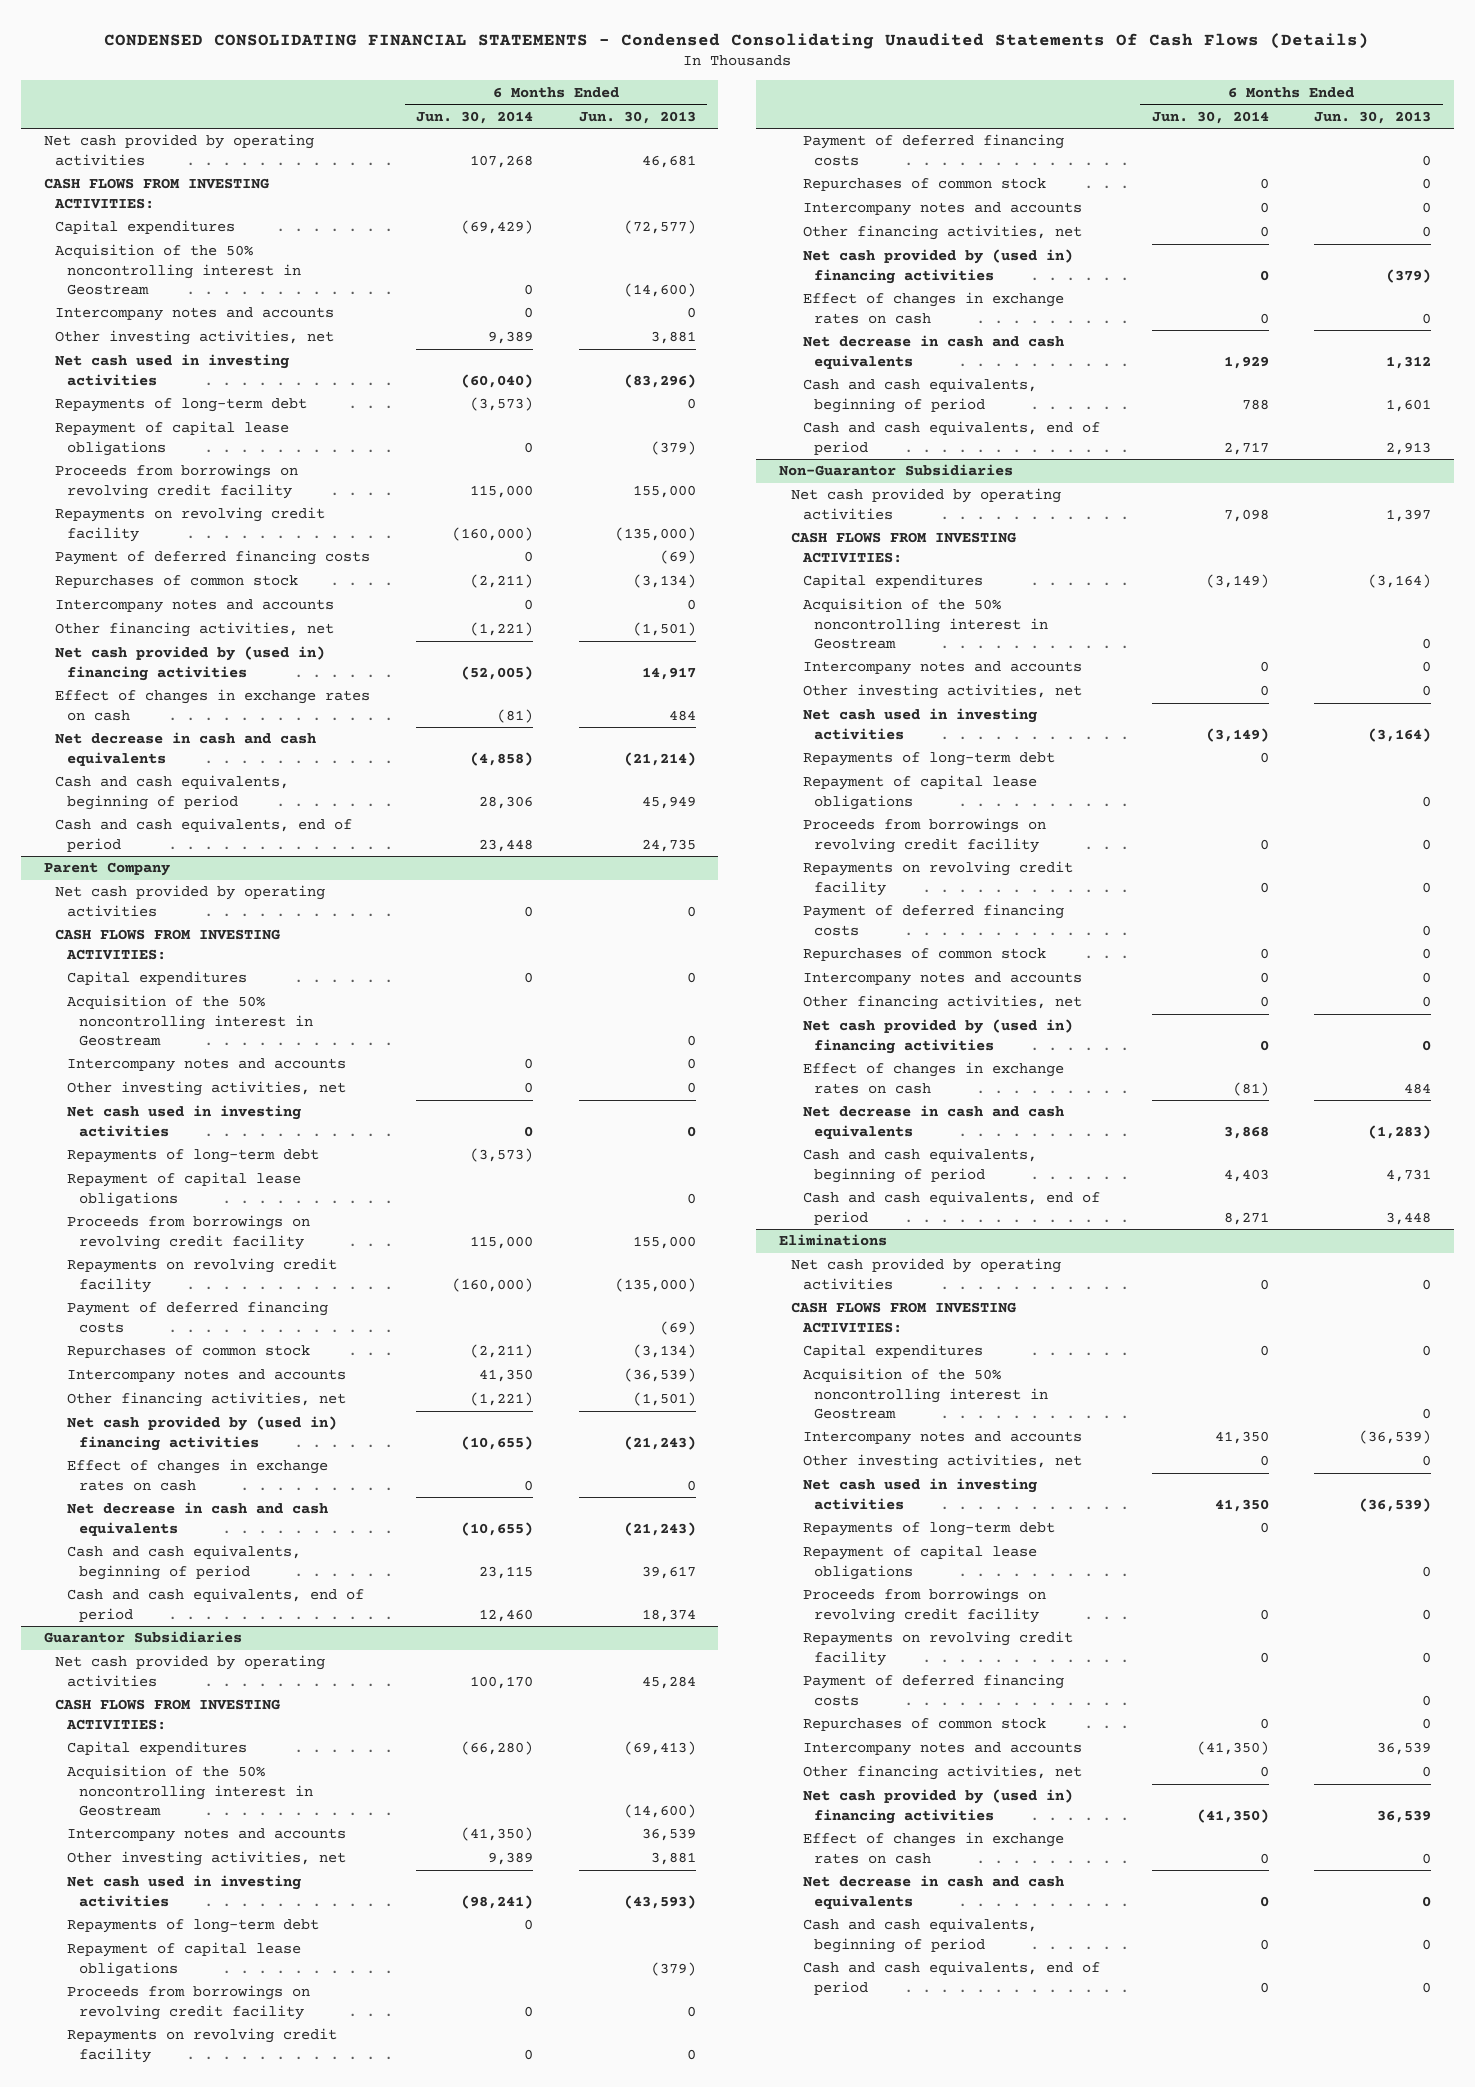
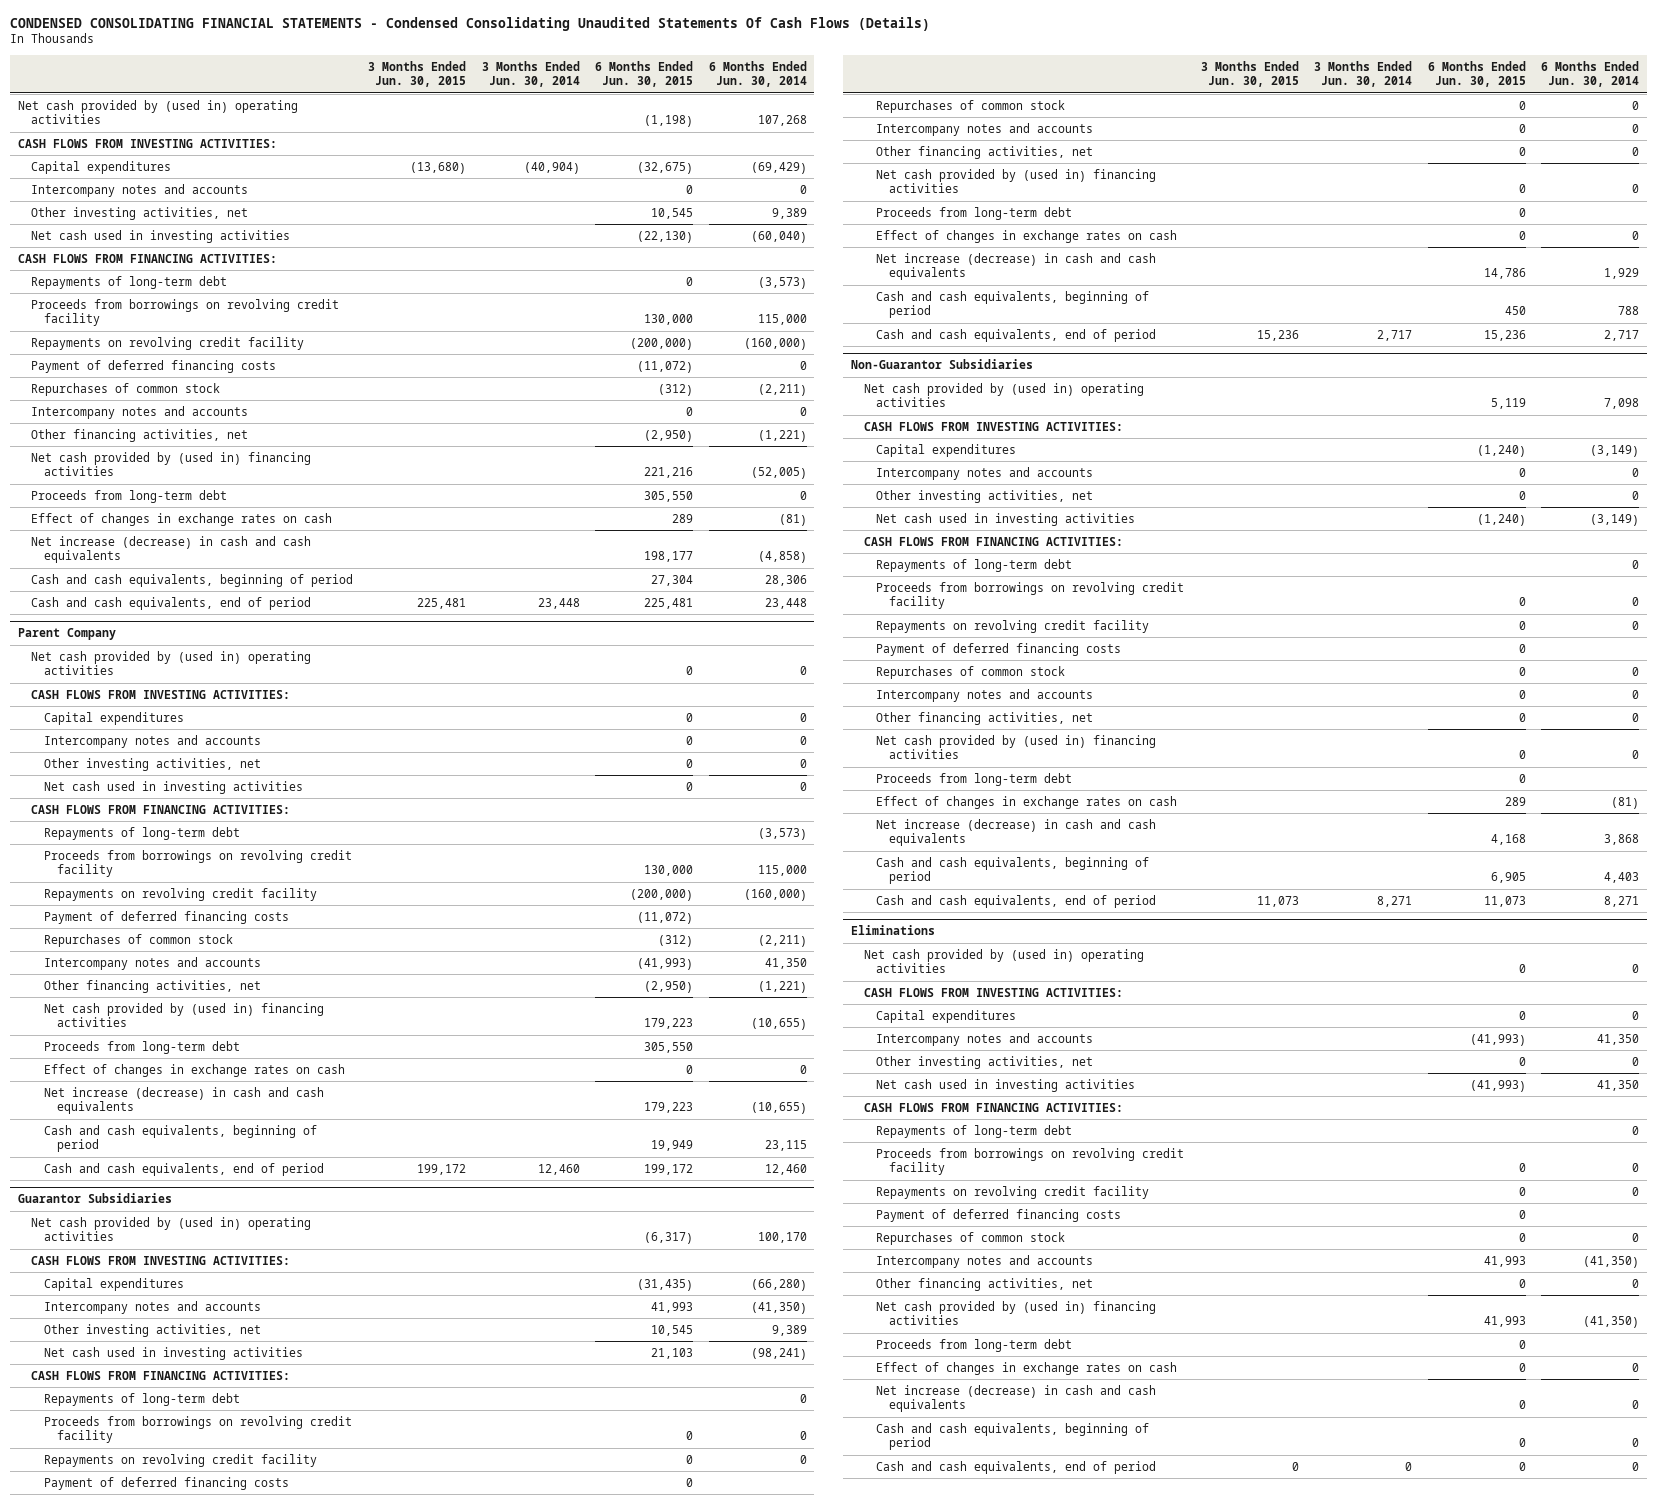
[578,110,696,124] Jun. 30, 2013 -> none
none -> [368,60,467,88] 3 Months Ended Jun. 30, 2015
none -> [481,60,580,88] 3 Months Ended Jun. 30, 2014
none -> [595,60,694,88] 6 Months Ended Jun. 30, 2015
[43,134,314,166] Net cash provided by operating activities -> [17,99,298,125] Net cash provided by (used in) operating activities
[55,244,301,295] Acquisition of the 50% noncontrolling interest in Geostream -> none
none -> [17,253,277,263] CASH FLOWS FROM FINANCING ACTIVITIES:
[55,421,290,456] Repayment of capital lease obligations -> none
none -> [30,489,227,503] Proceeds from long-term debt
[55,732,317,766] Net decrease in cash and cash equivalents -> [30,535,311,564] Net increase (decrease) in cash and cash equivalents
[55,885,326,917] Net cash provided by operating activities -> [30,650,311,676] Net cash provided by (used in) operating activities
[66,995,313,1046] Acquisition of the 50% noncontrolling interest in Geostream -> none
none -> [30,804,290,814] CASH FLOWS FROM FINANCING ACTIVITIES:
[66,1172,301,1207] Repayment of capital lease obligations -> none
none -> [43,1040,240,1054] Proceeds from long-term debt
[66,1502,328,1536] Net decrease in cash and cash equivalents -> [43,1086,324,1115] Net increase (decrease) in cash and cash equivalents
[55,1655,326,1687] Net cash provided by operating activities -> [30,1216,311,1242] Net cash provided by (used in) operating activities
[66,1765,313,1816] Acquisition of the 50% noncontrolling interest in Geostream -> none
none -> [30,1370,290,1380] CASH FLOWS FROM FINANCING ACTIVITIES:
[66,1942,301,1977] Repayment of capital lease obligations -> none
none -> [876,206,1073,220] Proceeds from long-term debt
[802,335,1064,369] Net decrease in cash and cash equivalents -> [876,252,1157,281] Net increase (decrease) in cash and cash equivalents
[790,488,1061,520] Net cash provided by operating activities -> [863,382,1144,408] Net cash provided by (used in) operating activities
[802,598,1049,649] Acquisition of the 50% noncontrolling interest in Geostream -> none
none -> [863,536,1123,546] CASH FLOWS FROM FINANCING ACTIVITIES:
[802,775,1037,810] Repayment of capital lease obligations -> none
none -> [876,772,1073,786] Proceeds from long-term debt
[802,1105,1064,1139] Net decrease in cash and cash equivalents -> [876,818,1157,847] Net increase (decrease) in cash and cash equivalents
[790,1258,1061,1290] Net cash provided by operating activities -> [863,948,1144,974] Net cash provided by (used in) operating activities
[802,1368,1049,1419] Acquisition of the 50% noncontrolling interest in Geostream -> none
none -> [863,1102,1123,1112] CASH FLOWS FROM FINANCING ACTIVITIES:
[802,1545,1037,1580] Repayment of capital lease obligations -> none
none -> [876,1338,1073,1352] Proceeds from long-term debt
[802,1875,1064,1909] Net decrease in cash and cash equivalents -> [876,1384,1157,1413] Net increase (decrease) in cash and cash equivalents

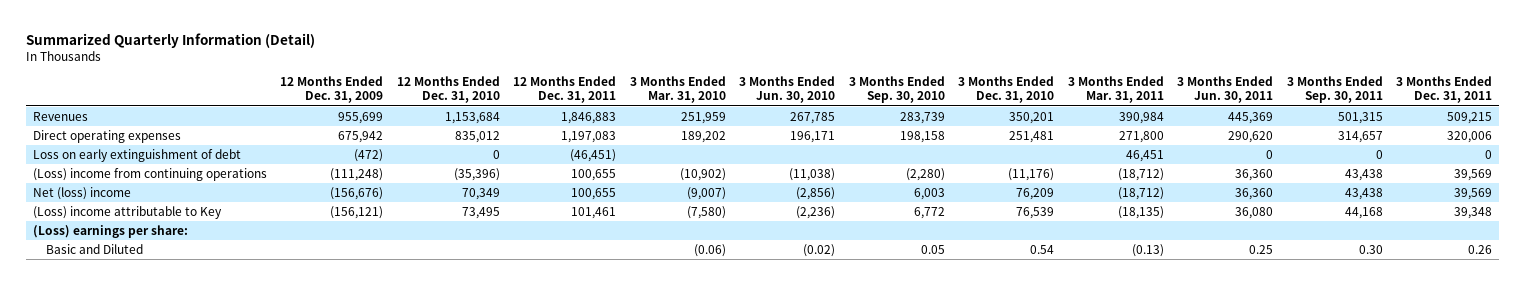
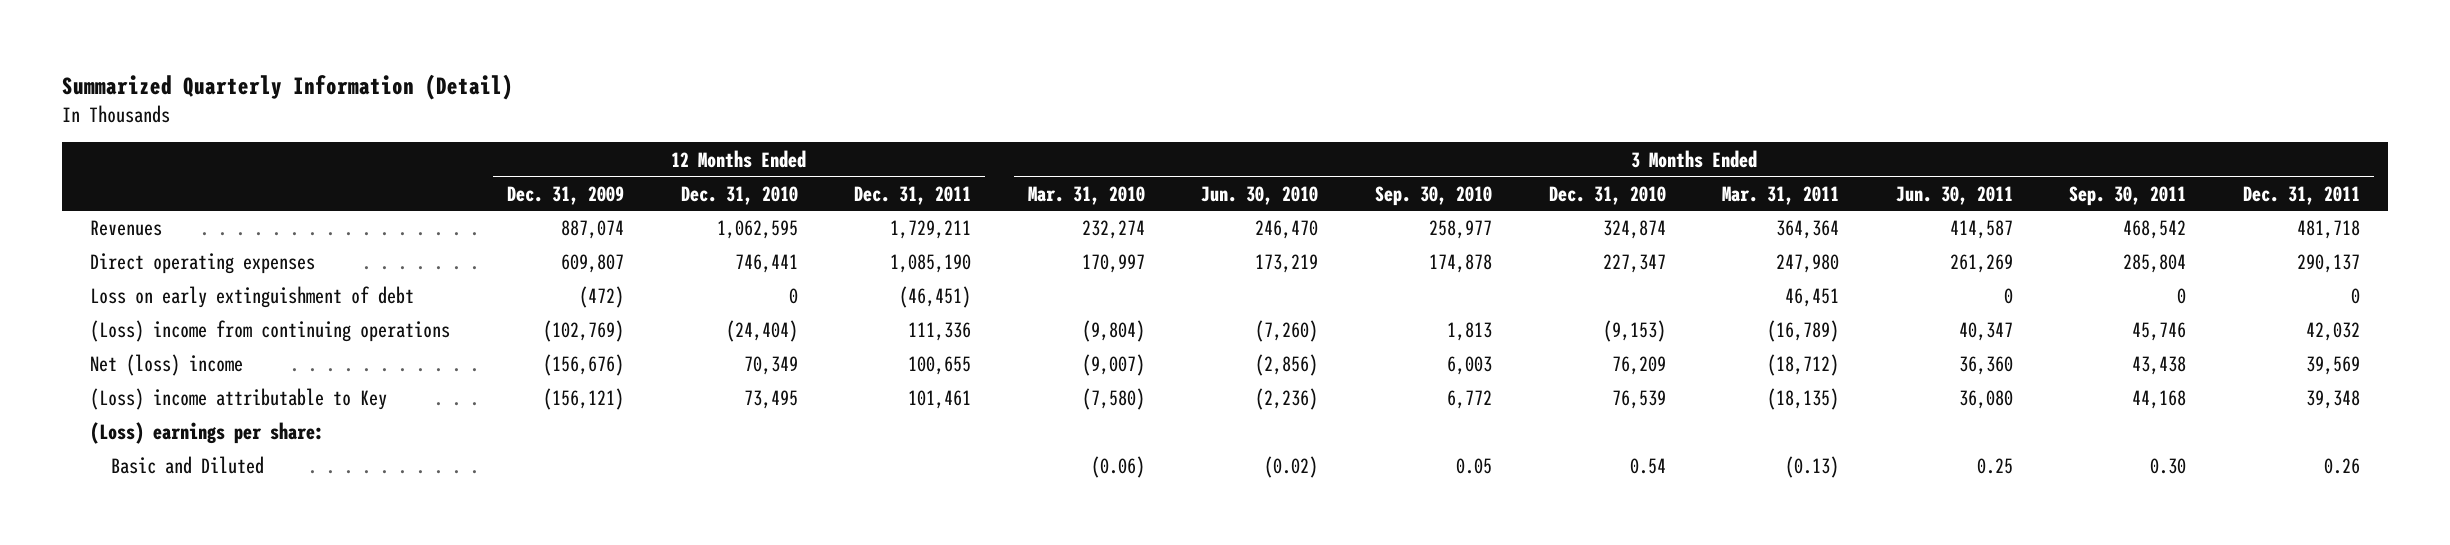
[338,111,384,124] 955,699 -> [560,220,624,240] 887,074
[444,111,500,124] 1,153,684 -> [716,220,798,240] 1,062,595
[561,111,617,124] 1,846,883 -> [890,220,972,240] 1,729,211
[680,111,726,124] 251,959 -> [1081,220,1145,240] 232,274
[790,111,836,124] 267,785 -> [1255,220,1319,240] 246,470
[899,111,945,124] 283,739 -> [1428,220,1492,240] 258,977
[1009,111,1055,124] 350,201 -> [1602,220,1666,240] 324,874
[1118,111,1164,124] 390,984 -> [1776,220,1840,240] 364,364
[1228,111,1274,124] 445,369 -> [1949,220,2013,240] 414,587
[1337,111,1383,124] 501,315 -> [2123,220,2187,240] 468,542
[1447,111,1493,124] 509,215 -> [2296,220,2360,240] 481,718
[338,130,384,143] 675,942 -> [560,254,624,274] 609,807
[454,130,500,143] 835,012 -> [734,254,798,274] 746,441
[561,130,617,143] 1,197,083 -> [890,254,972,274] 1,085,190
[680,130,726,143] 189,202 -> [1081,254,1145,274] 170,997
[790,130,836,143] 196,171 -> [1255,254,1319,274] 173,219
[899,130,945,143] 198,158 -> [1428,254,1492,274] 174,878
[1009,130,1055,143] 251,481 -> [1602,254,1666,274] 227,347
[1118,130,1164,143] 271,800 -> [1776,254,1840,274] 247,980
[1228,130,1274,143] 290,620 -> [1949,254,2013,274] 261,269
[1337,130,1383,143] 314,657 -> [2123,254,2187,274] 285,804
[1447,130,1493,143] 320,006 -> [2296,254,2360,274] 290,137
[330,167,384,181] (111,248) -> [542,320,624,343] (102,769)
[453,167,500,181] (35,396) -> [725,320,798,343] (24,404)
[571,168,617,181] 100,655 -> [908,322,972,342] 111,336
[679,167,726,181] (10,902) -> [1081,320,1145,343] (9,804)
[789,167,836,181] (11,038) -> [1255,320,1319,343] (7,260)
[905,167,945,181] (2,280) -> [1446,322,1492,342] 1,813
[1008,167,1055,181] (11,176) -> [1602,320,1666,343] (9,153)
[1117,167,1164,181] (18,712) -> [1767,320,1840,343] (16,789)
[1235,168,1274,181] 36,360 -> [1958,322,2013,342] 40,347
[1344,168,1383,181] 43,438 -> [2132,322,2187,342] 45,746
[1454,168,1493,181] 39,569 -> [2305,322,2360,342] 42,032

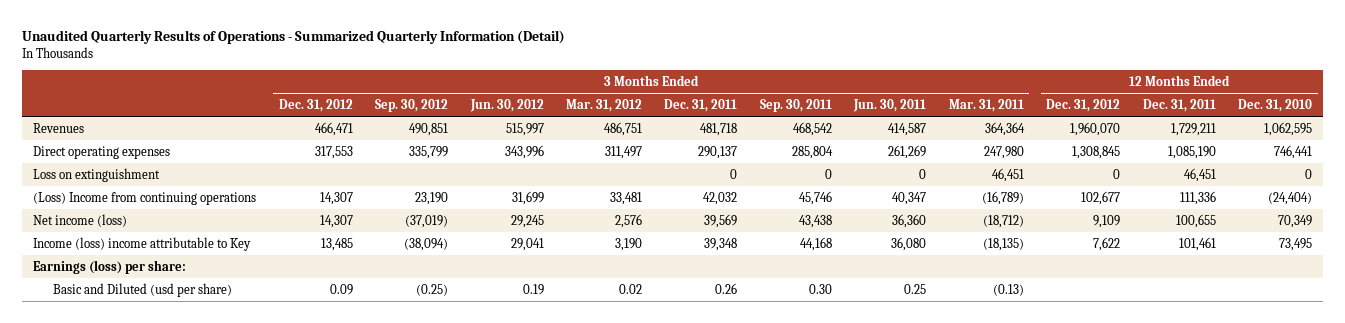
[62,74,514,101] Summarized Quarterly Information (Detail) -> [22,30,566,45] Unaudited Quarterly Results of Operations - Summarized Quarterly Information (Detail)
[506,185,624,205] Dec. 31, 2009 -> none
[1027,185,1145,205] Mar. 31, 2010 -> none
[1201,185,1319,205] Jun. 30, 2010 -> none
[1374,185,1492,206] Sep. 30, 2010 -> none
[1548,185,1666,205] Dec. 31, 2010 -> none
none -> [278,98,353,112] Dec. 31, 2012
none -> [375,98,449,112] Sep. 30, 2012
none -> [469,98,544,112] Jun. 30, 2012
none -> [566,98,643,112] Mar. 31, 2012
none -> [1046,98,1121,112] Dec. 31, 2012
[90,286,415,309] Loss on early extinguishment of debt -> [33,167,161,182] Loss on extinguishment
[899,286,972,309] (46,451) -> [1183,167,1216,182] 46,451
[90,320,451,343] (Loss) income from continuing operations -> [33,191,257,205] (Loss) Income from continuing operations
[90,354,244,377] Net (loss) income -> [33,213,128,227] Net income (loss)
[90,388,388,411] (Loss) income attributable to Key -> [33,236,252,251] Income (loss) income attributable to Key
[90,422,325,445] (Loss) earnings per share: -> [33,259,187,274] Earnings (loss) per share:
[111,456,265,475] Basic and Diluted -> [52,282,232,297] Basic and Diluted (usd per share)

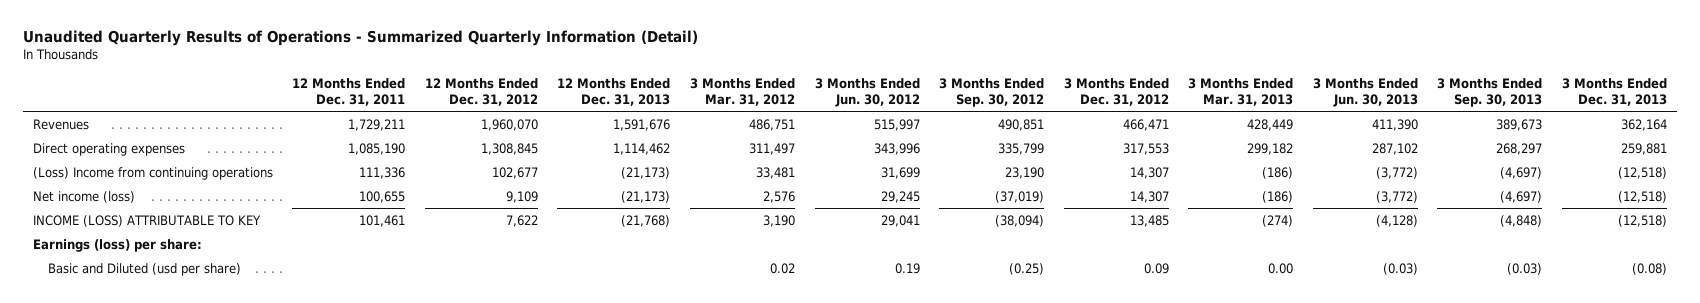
[664,98,738,112] Dec. 31, 2011 -> none
[759,98,832,112] Sep. 30, 2011 -> none
[853,98,927,112] Jun. 30, 2011 -> none
[948,98,1024,112] Mar. 31, 2011 -> none
[1238,98,1313,112] Dec. 31, 2010 -> none
none -> [557,78,671,106] 12 Months Ended Dec. 31, 2013
none -> [1188,78,1294,106] 3 Months Ended Mar. 31, 2013
none -> [1312,78,1418,107] 3 Months Ended Jun. 30, 2013
none -> [1437,78,1543,107] 3 Months Ended Sep. 30, 2013
none -> [1561,78,1667,106] 3 Months Ended Dec. 31, 2013
[33,167,161,182] Loss on extinguishment -> none
[33,236,252,251] Income (loss) income attributable to Key -> [32,214,261,227] INCOME (LOSS) ATTRIBUTABLE TO KEY

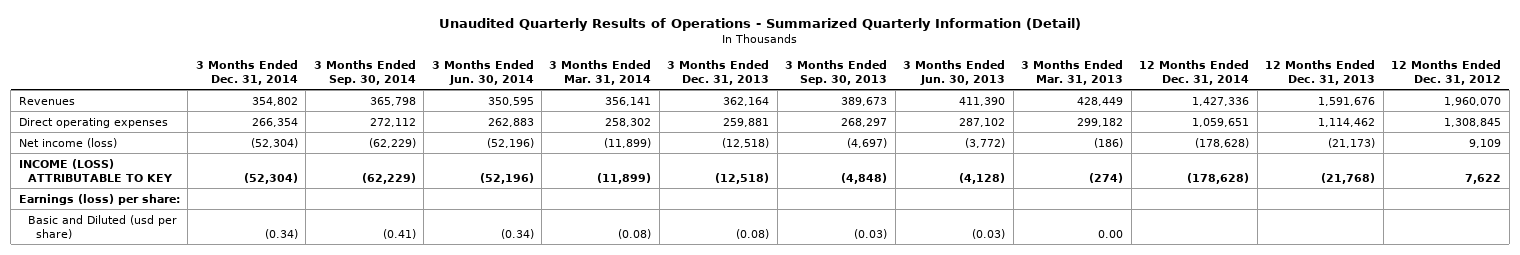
[292,78,406,106] 12 Months Ended Dec. 31, 2011 -> none
[689,78,795,106] 3 Months Ended Mar. 31, 2012 -> none
[814,78,920,107] 3 Months Ended Jun. 30, 2012 -> none
[939,78,1045,107] 3 Months Ended Sep. 30, 2012 -> none
[1063,78,1169,106] 3 Months Ended Dec. 31, 2012 -> none
none -> [195,59,298,86] 3 Months Ended Dec. 31, 2014
none -> [313,59,416,86] 3 Months Ended Sep. 30, 2014
none -> [431,59,534,86] 3 Months Ended Jun. 30, 2014
none -> [549,59,652,86] 3 Months Ended Mar. 31, 2014
none -> [1139,59,1250,86] 12 Months Ended Dec. 31, 2014
[32,166,273,180] (Loss) Income from continuing operations -> none

